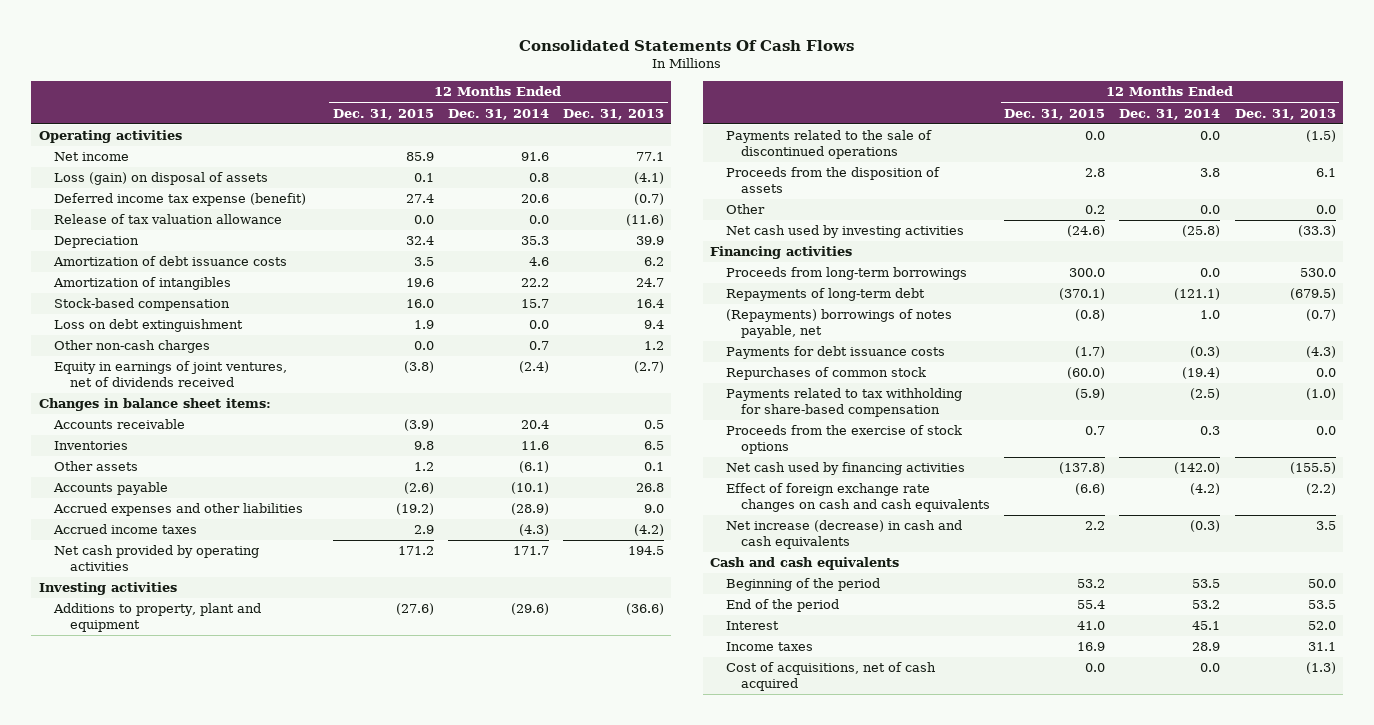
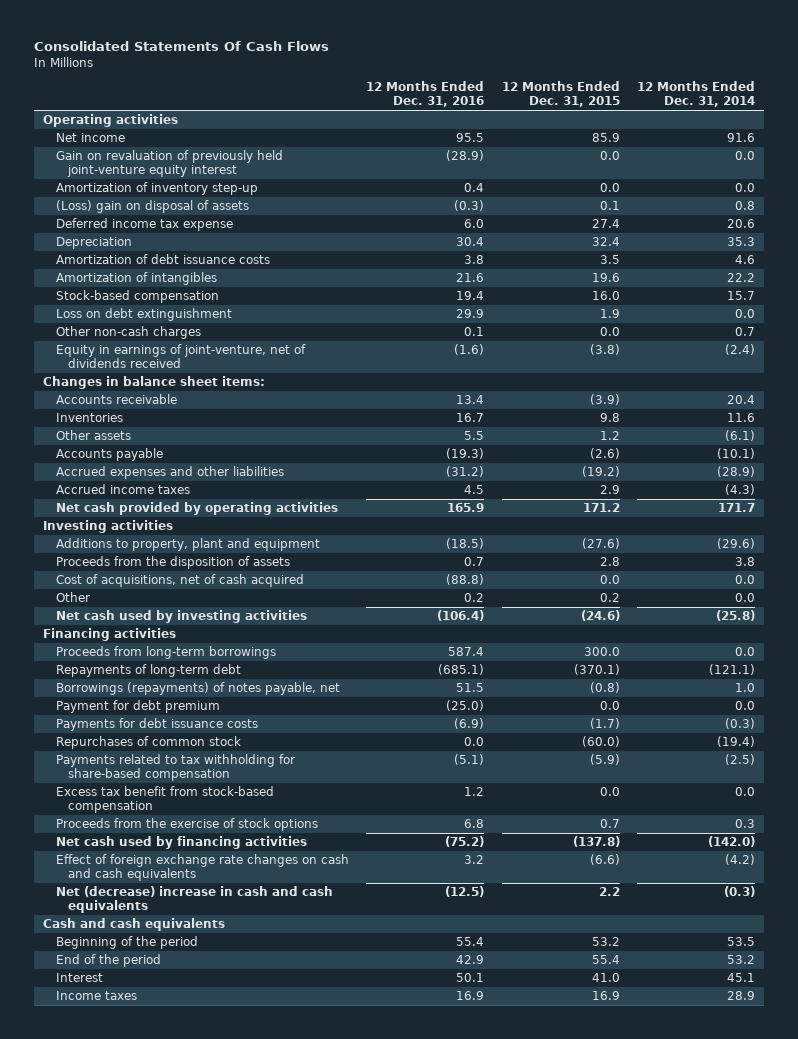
[563,108,665,120] Dec. 31, 2013 -> none
none -> [366,81,485,108] 12 Months Ended Dec. 31, 2016
[54,214,283,225] Release of tax valuation allowance -> none
none -> [55,150,283,178] Gain on revaluation of previously held joint-venture equity interest
none -> [55,182,258,196] Amortization of inventory step-up
[54,172,269,186] Loss (gain) on disposal of assets -> [55,200,249,214] (Loss) gain on disposal of assets
[54,193,307,207] Deferred income tax expense (benefit) -> [55,218,233,232] Deferred income tax expense
[54,361,288,387] Equity in earnings of joint ventures, net of dividends received -> [55,344,306,369] Equity in earnings of joint-venture, net of dividends received
[725,130,932,159] Payments related to the sale of discontinued operations -> none
[725,662,936,691] Cost of acquisitions, net of cash acquired -> [55,574,304,588] Cost of acquisitions, net of cash acquired
[725,309,952,338] (Repayments) borrowings of notes payable, net -> [55,682,340,696] Borrowings (repayments) of notes payable, net
none -> [55,700,220,714] Payment for debt premium
none -> [55,786,274,814] Excess tax benefit from stock-based compensation
[725,520,962,549] Net increase (decrease) in cash and cash equivalents -> [55,886,333,914] Net (decrease) increase in cash and cash equivalents

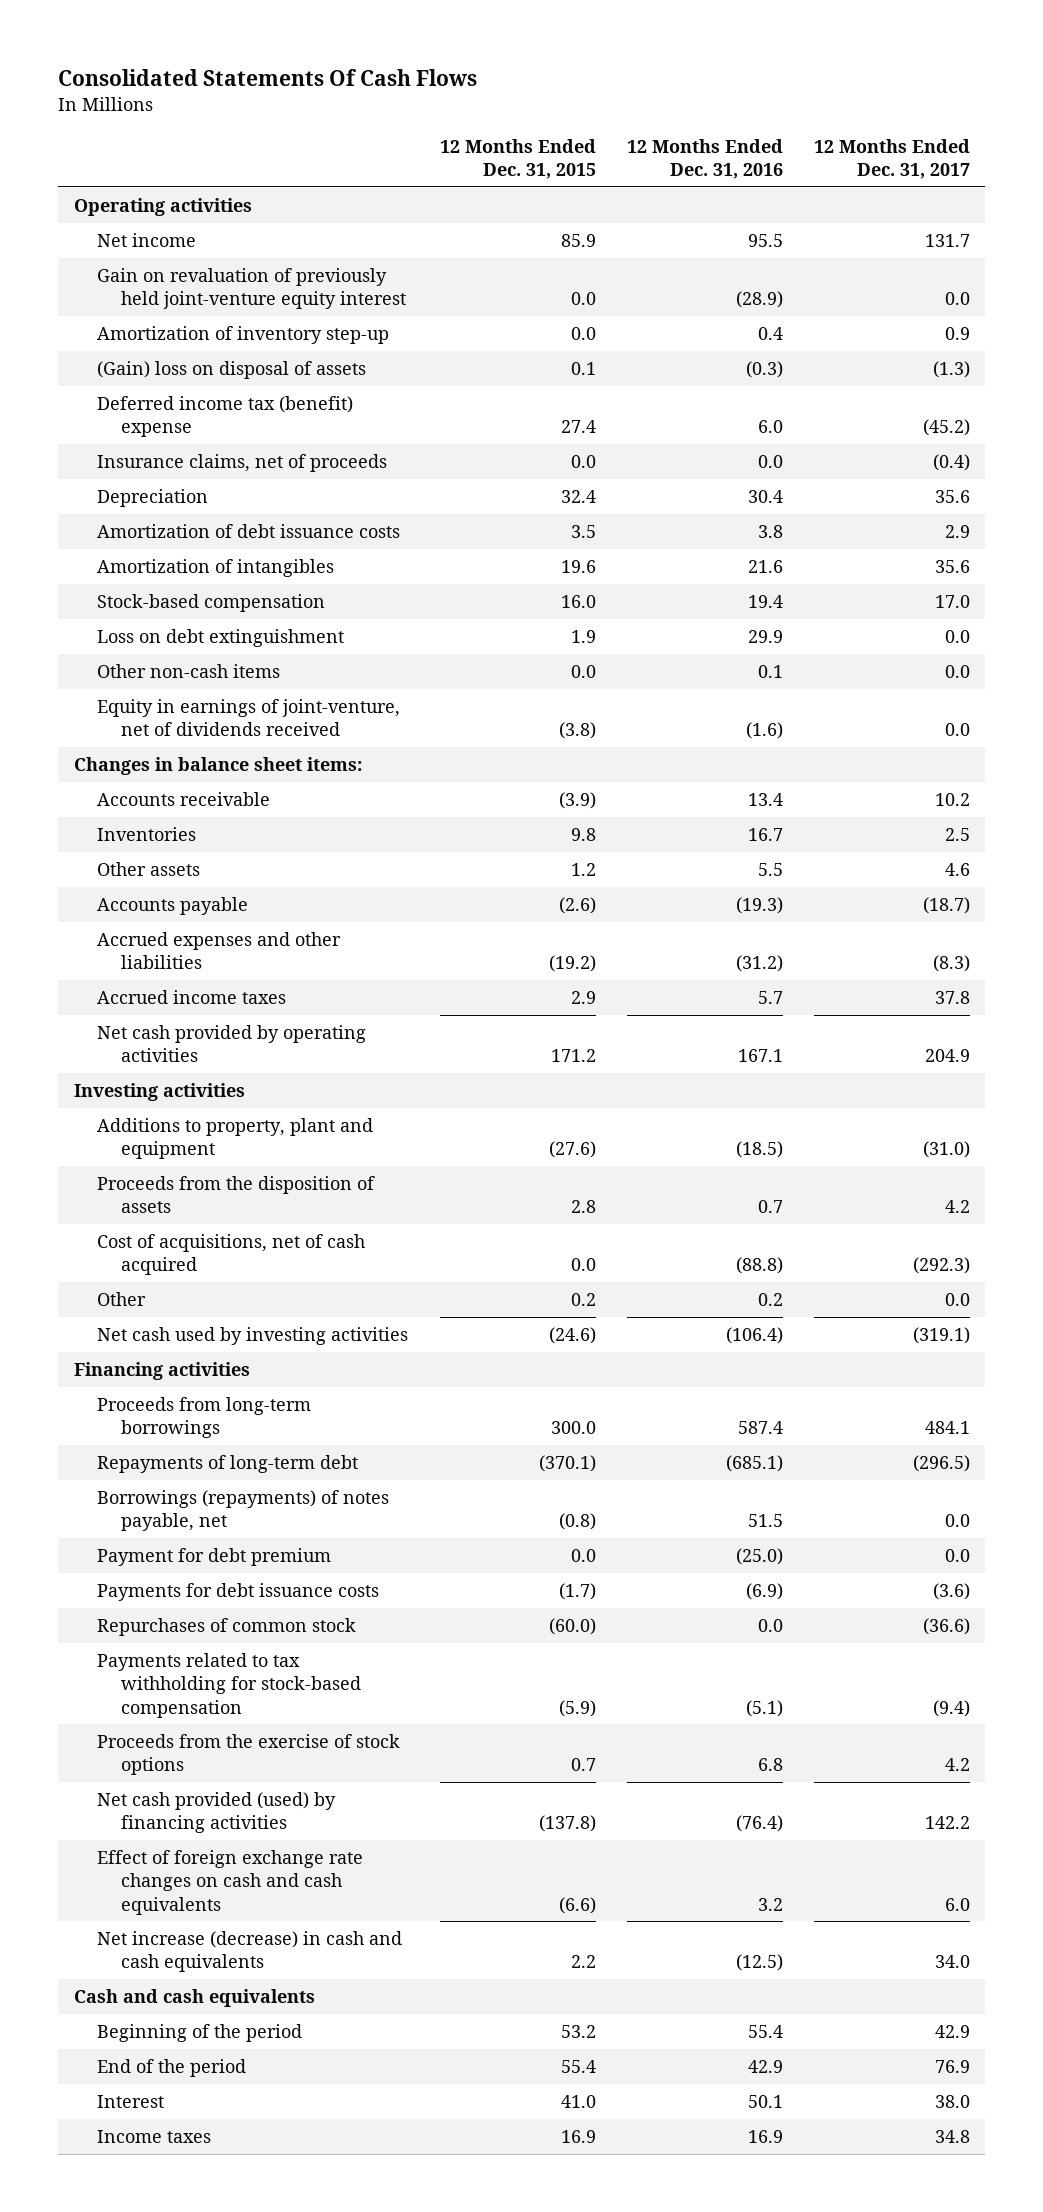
[637,81,756,108] 12 Months Ended Dec. 31, 2014 -> none
none -> [813,138,970,179] 12 Months Ended Dec. 31, 2017
[55,200,249,214] (Loss) gain on disposal of assets -> [97,360,367,379] (Gain) loss on disposal of assets
[55,218,233,232] Deferred income tax expense -> [97,395,354,438] Deferred income tax (benefit) expense
none -> [97,453,388,472] Insurance claims, net of proceeds
[55,326,201,340] Other non-cash charges -> [97,663,281,678] Other non-cash items
[464,485,485,495] 4.5 -> [757,990,783,1004] 5.7
[447,503,485,513] 165.9 -> [737,1049,783,1063] 167.1
[55,786,274,814] Excess tax benefit from stock-based compensation -> none
[55,754,295,782] Payments related to tax withholding for share-based compensation -> [97,1652,362,1718] Payments related to tax withholding for stock-based compensation
[55,836,307,850] Net cash used by financing activities -> [97,1791,337,1834] Net cash provided (used) by financing activities
[445,836,485,848] (75.2) -> [735,1815,783,1833] (76.4)
[55,886,333,914] Net (decrease) increase in cash and cash equivalents -> [97,1930,403,1973] Net increase (decrease) in cash and cash equivalents

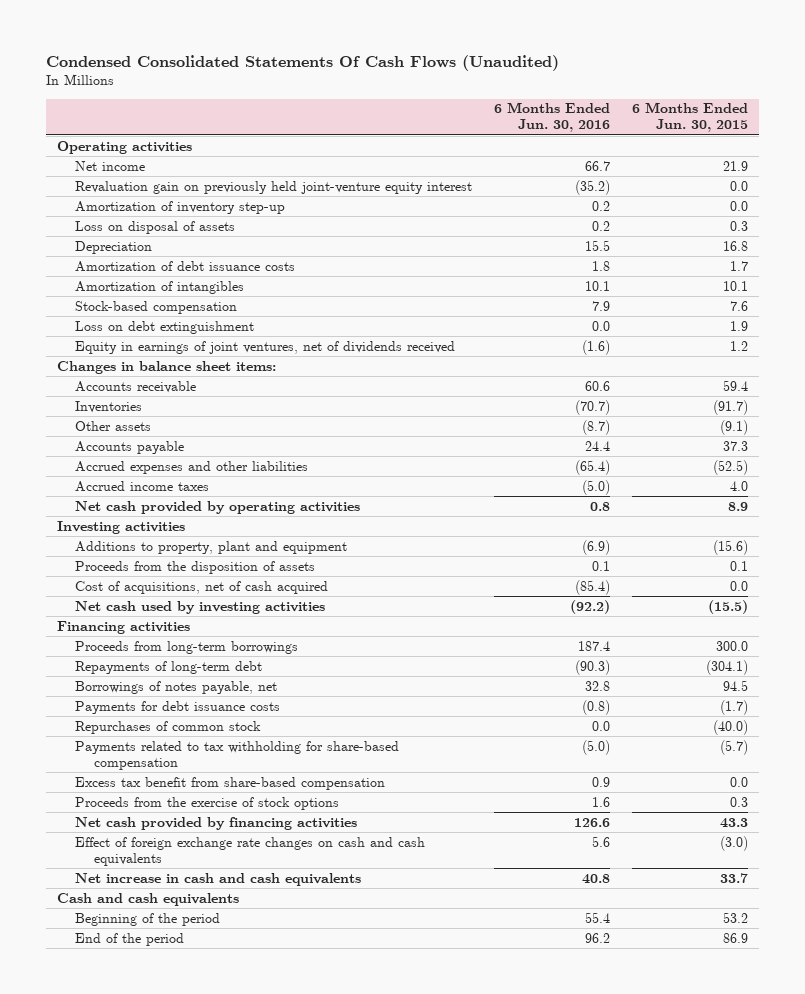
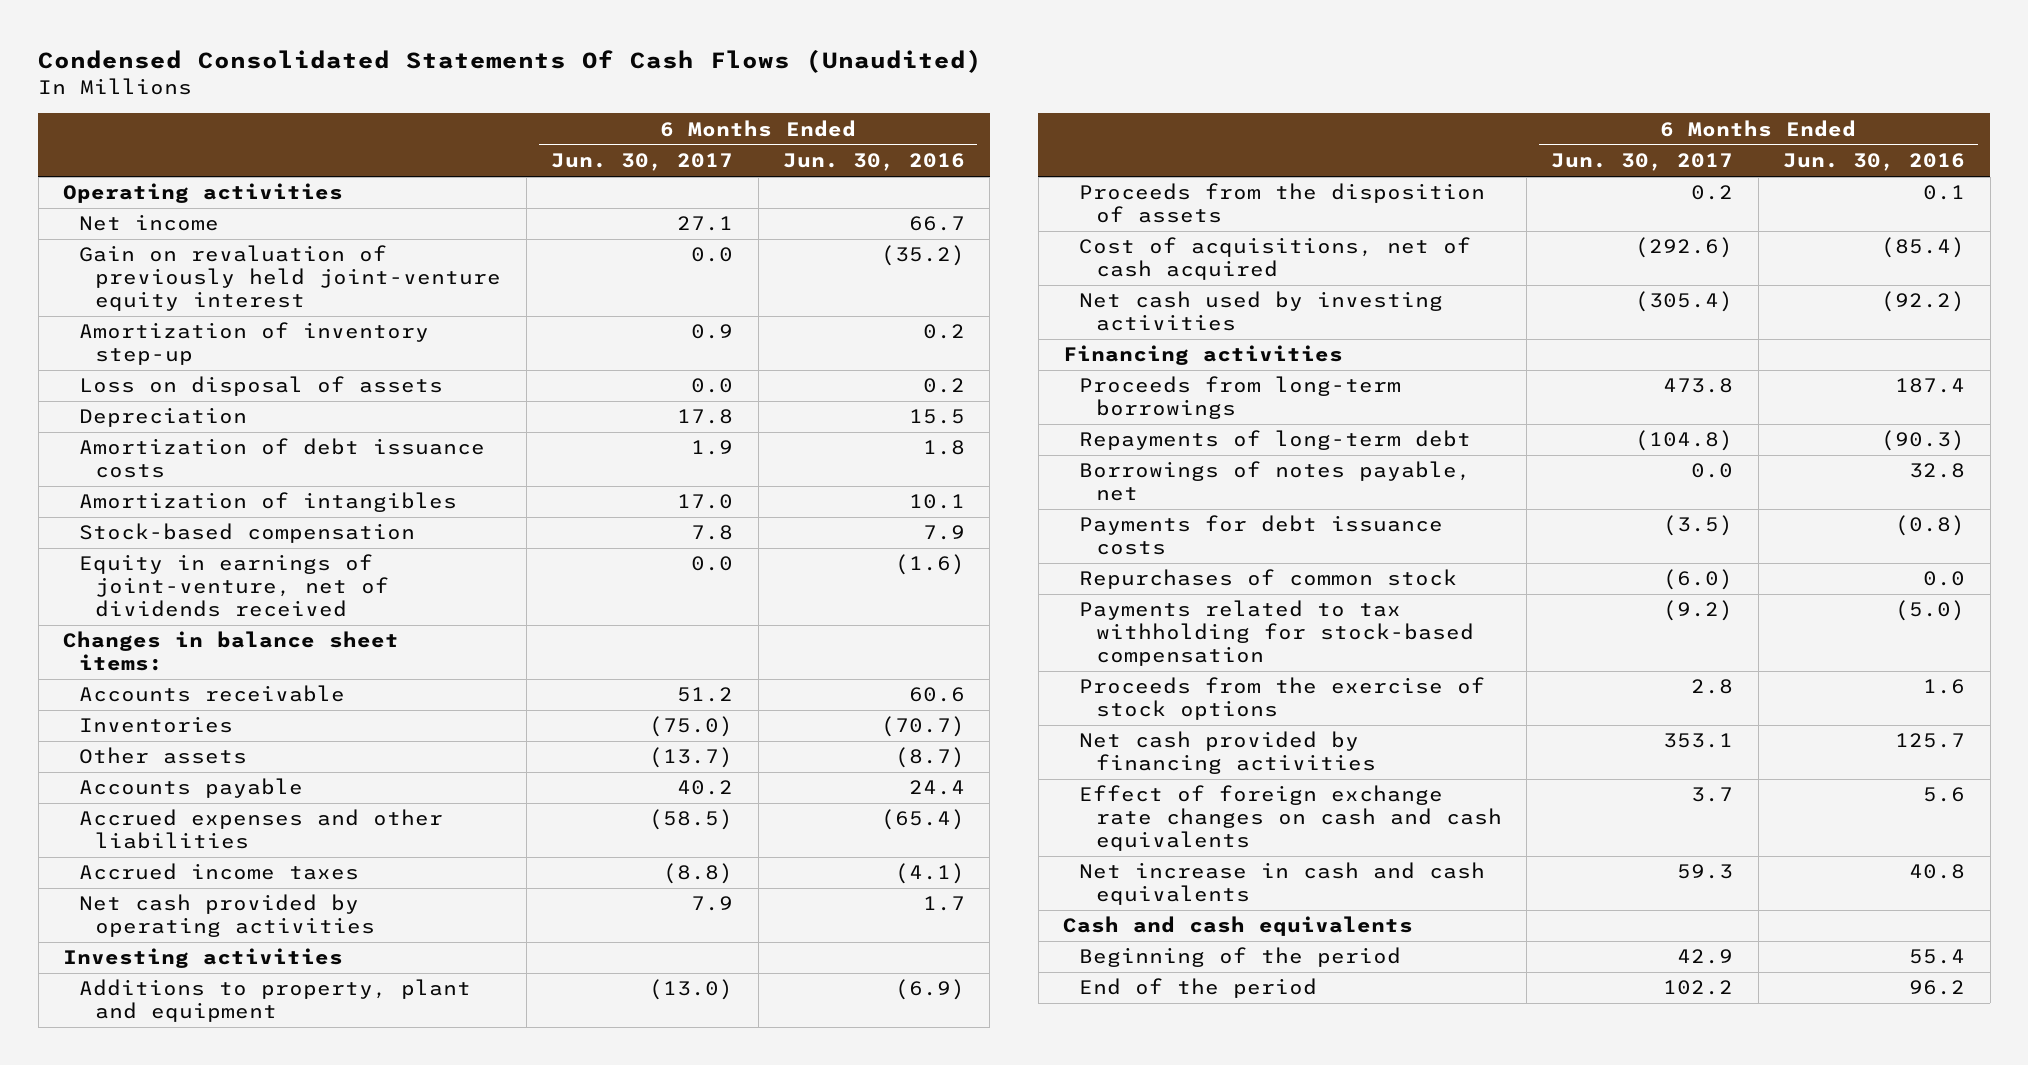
[632,102,749,133] 6 Months Ended Jun. 30, 2015 -> none
none -> [551,153,734,172] Jun. 30, 2017
[75,180,473,194] Revaluation gain on previously held joint-venture equity interest -> [79,245,502,312] Gain on revaluation of previously held joint-venture equity interest
[75,320,255,334] Loss on debt extinguishment -> none
[75,340,456,354] Equity in earnings of joint ventures, net of dividends received -> [79,554,390,618] Equity in earnings of joint-venture, net of dividends received
[582,479,611,495] (5.0) -> [895,863,966,885] (4.1)
[590,501,611,511] 0.8 -> [923,896,966,912] 1.7
[75,776,386,790] Excess tax benefit from share-based compensation -> none
[75,740,400,770] Payments related to tax withholding for share-based compensation -> [1079,600,1474,667] Payments related to tax withholding for stock-based compensation
[574,817,611,827] 126.6 -> [1895,733,1966,749] 125.7

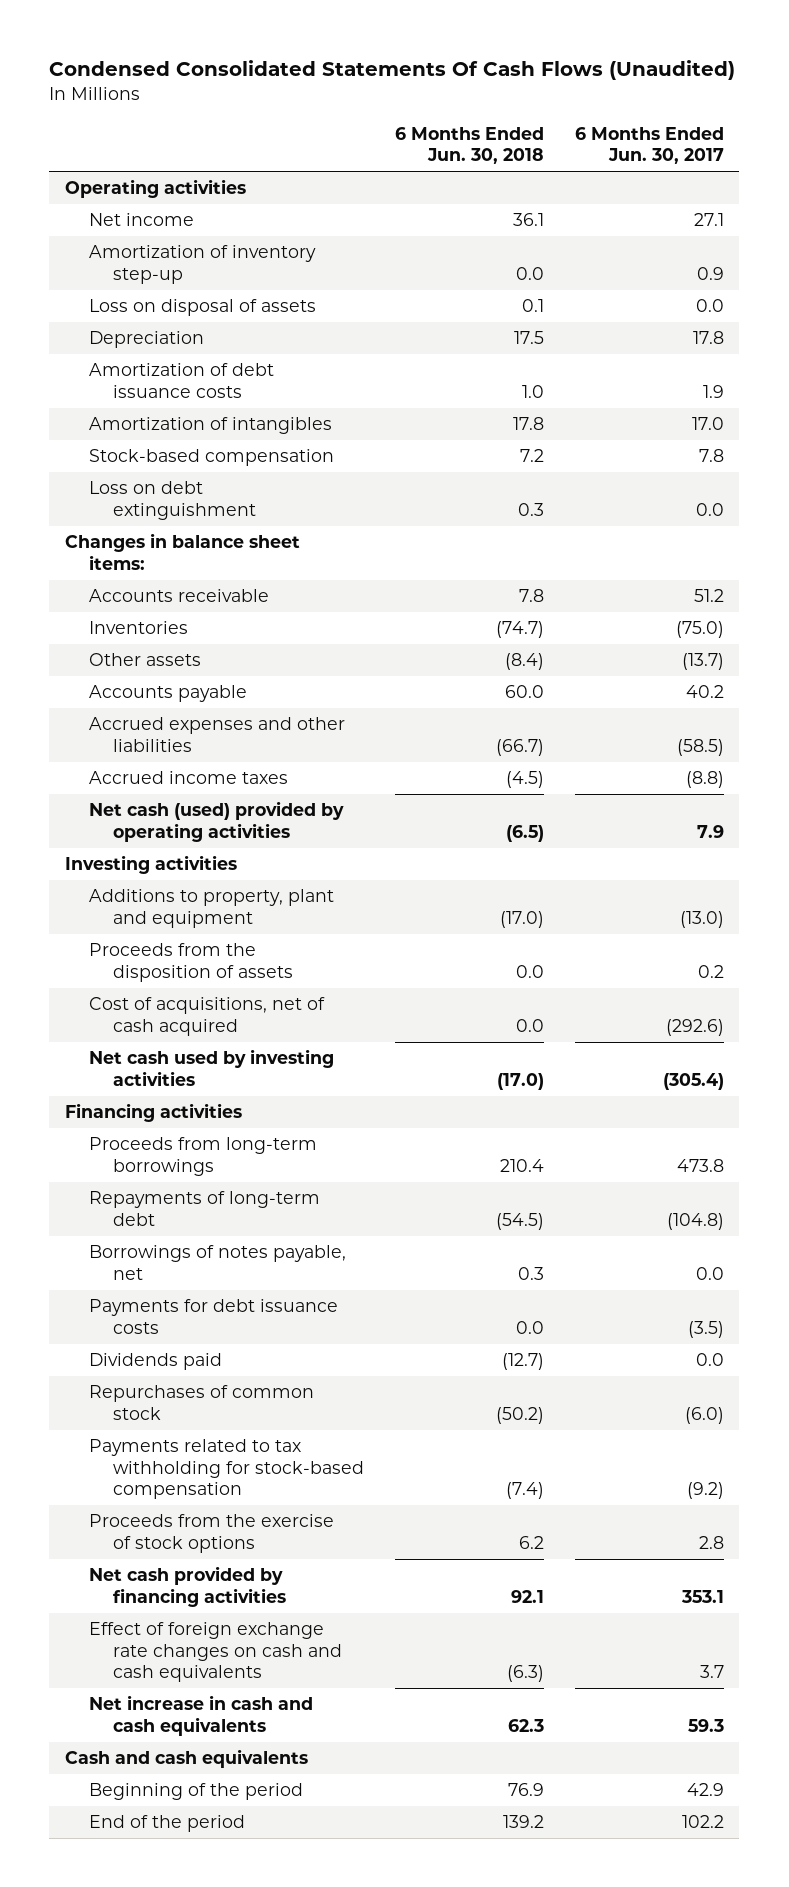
[783,153,966,172] Jun. 30, 2016 -> none
none -> [394,126,544,164] 6 Months Ended Jun. 30, 2018
[79,245,502,312] Gain on revaluation of previously held joint-venture equity interest -> none
[79,554,390,618] Equity in earnings of joint-venture, net of dividends received -> none
none -> [88,481,256,520] Loss on debt extinguishment
[79,894,376,938] Net cash provided by operating activities -> [88,801,344,842] Net cash (used) provided by operating activities
none -> [88,1353,222,1371] Dividends paid

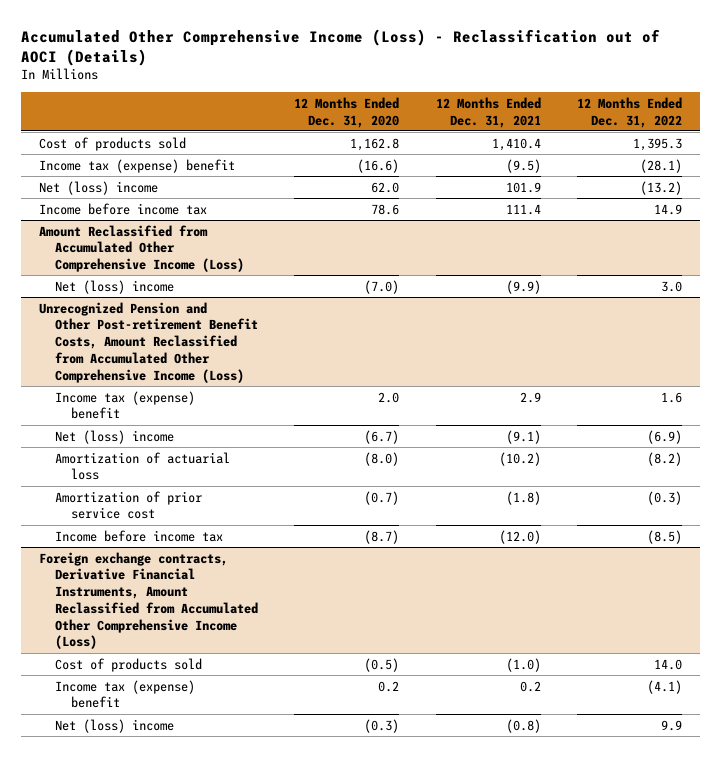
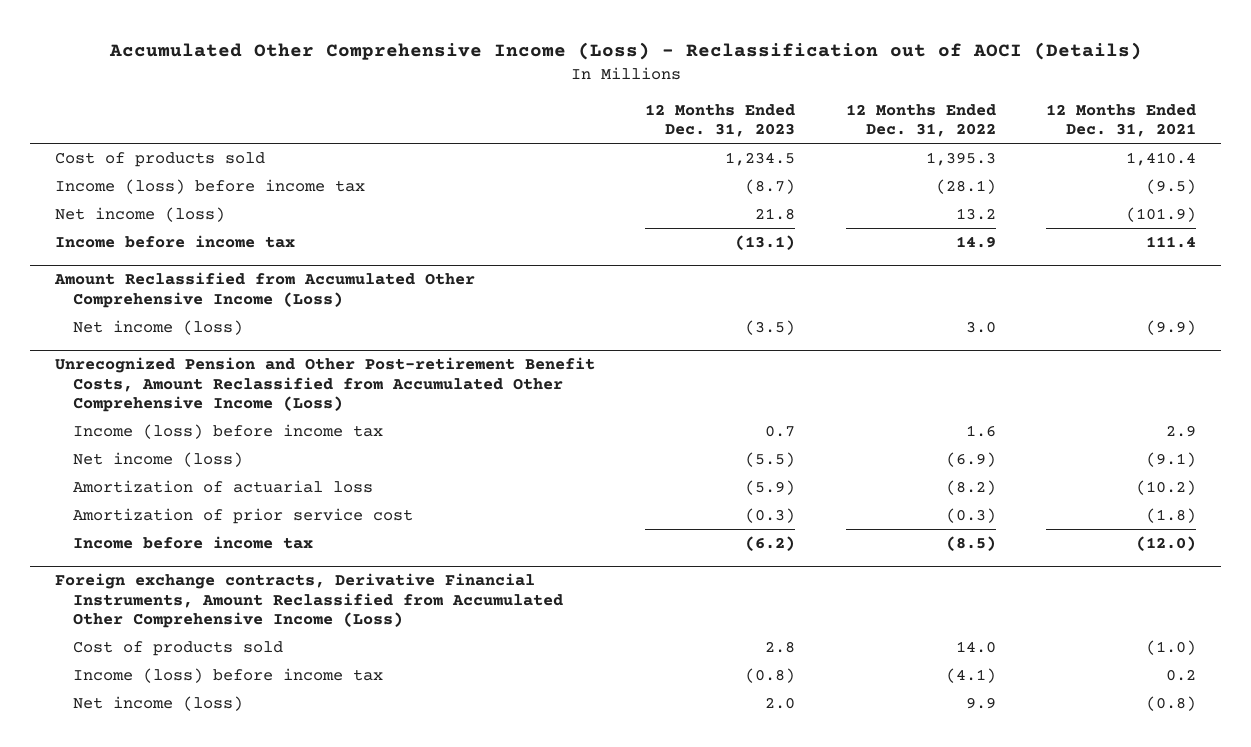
[294,96,400,128] 12 Months Ended Dec. 31, 2020 -> none
none -> [645,103,796,138] 12 Months Ended Dec. 31, 2023
[39,158,236,173] Income tax (expense) benefit -> [55,178,366,194] Income (loss) before income tax
[39,180,159,195] Net (loss) income -> [55,206,226,222] Net income (loss)
[505,181,541,193] 101.9 -> [1125,206,1196,222] (101.9)
[639,180,682,195] (13.2) -> [955,207,996,220] 13.2
[55,279,175,294] Net (loss) income -> [72,319,243,335] Net income (loss)
[55,390,196,420] Income tax (expense) benefit -> [72,423,383,439] Income (loss) before income tax
[55,429,175,444] Net (loss) income -> [72,451,243,467] Net income (loss)
[55,679,196,709] Income tax (expense) benefit -> [72,667,383,683] Income (loss) before income tax
[55,718,175,733] Net (loss) income -> [72,695,243,711] Net income (loss)

